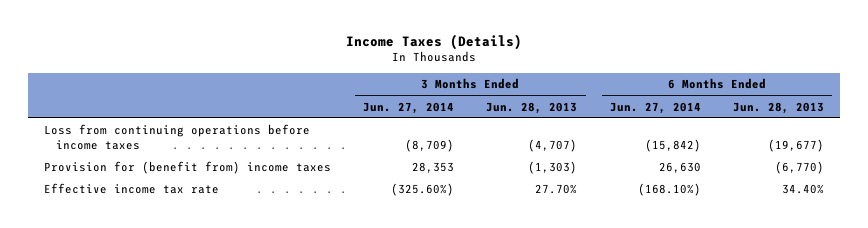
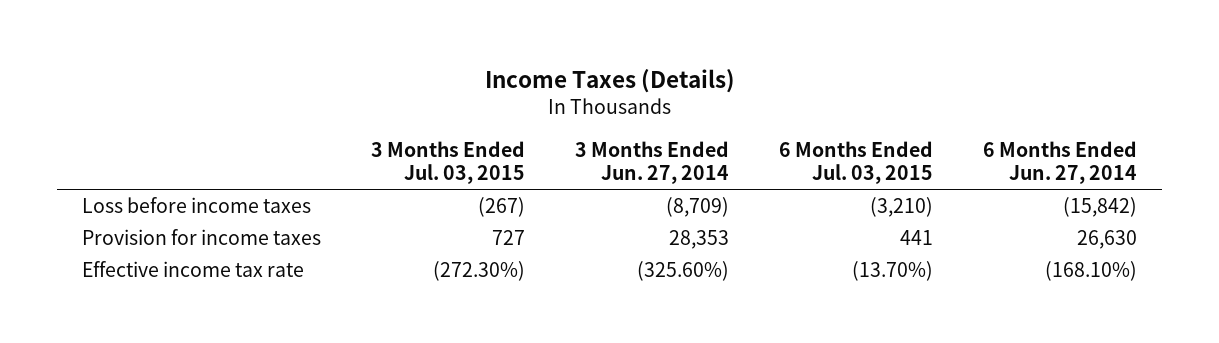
[486,101,578,114] Jun. 28, 2013 -> none
[733,101,825,114] Jun. 28, 2013 -> none
none -> [371,140,526,185] 3 Months Ended Jul. 03, 2015
none -> [779,140,934,185] 6 Months Ended Jul. 03, 2015
[43,124,310,150] Loss from continuing operations before income taxes -> [82,197,312,214] Loss before income taxes
[43,161,331,175] Provision for (benefit from) income taxes -> [82,229,322,246] Provision for income taxes

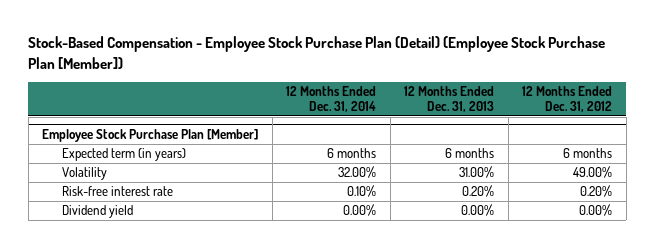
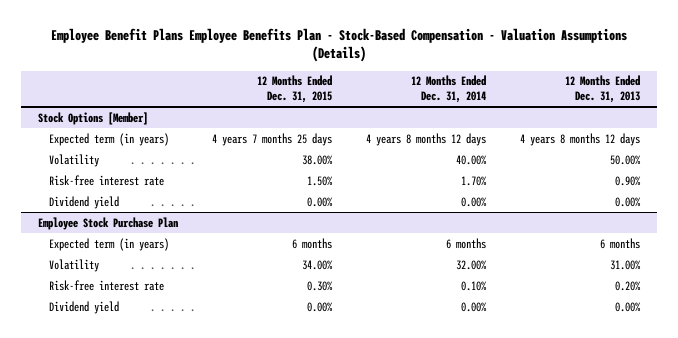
[28,36,606,69] Stock-Based Compensation - Employee Stock Purchase Plan (Detail) (Employee Stock Purchase Plan [Member]) -> [50,27,627,63] Employee Benefit Plans Employee Benefits Plan - Stock-Based Compensation - Valuation Assumptions (Details)
[522,85,613,113] 12 Months Ended Dec. 31, 2012 -> none
none -> [256,75,332,104] 12 Months Ended Dec. 31, 2015
none -> [38,111,149,125] Stock Options [Member]
none -> [49,132,170,146] Expected term (in years)
none -> [49,153,100,167] Volatility
none -> [49,174,165,186] Risk-free interest rate
none -> [49,195,120,209] Dividend yield
[42,128,259,142] Employee Stock Purchase Plan [Member] -> [38,216,179,230] Employee Stock Purchase Plan

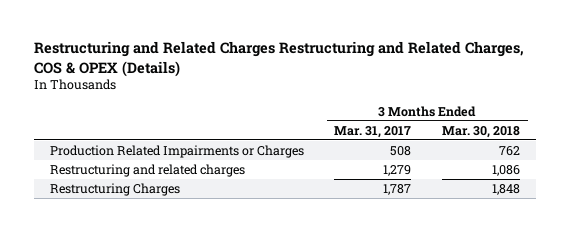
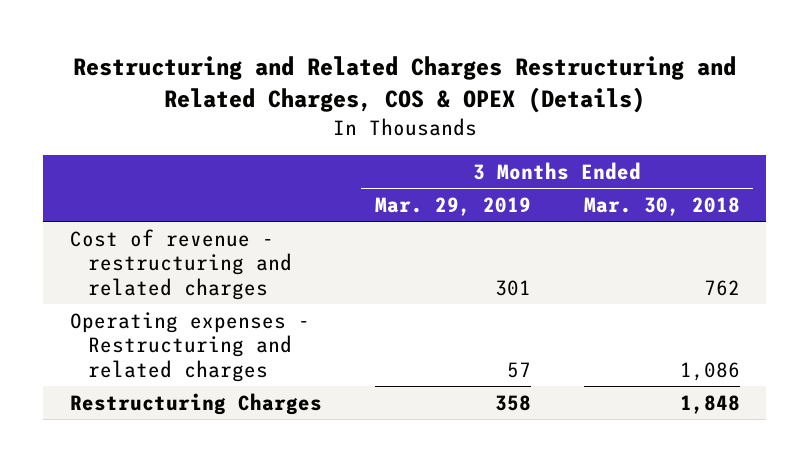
[334,125,412,138] Mar. 31, 2017 -> none
none -> [374,197,531,217] Mar. 29, 2019
[49,144,304,158] Production Related Impairments or Charges -> [69,228,293,300] Cost of revenue - restructuring and related charges
[49,163,245,177] Restructuring and related charges -> [69,311,310,382] Operating expenses - Restructuring and related charges

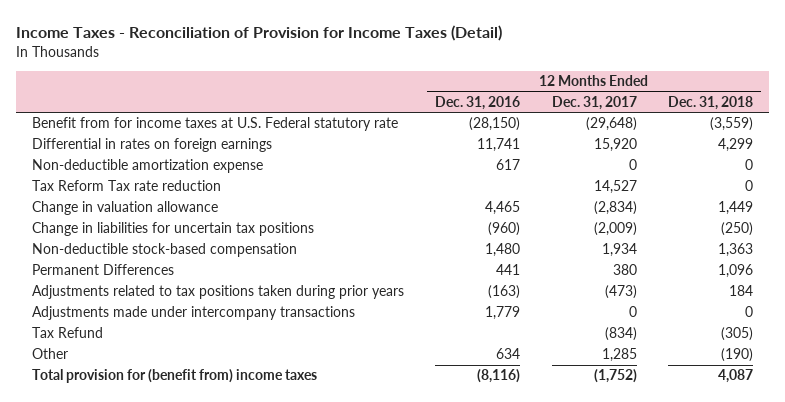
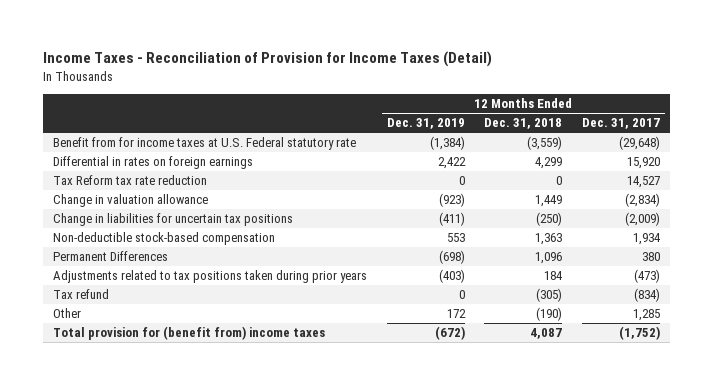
[435,95,521,110] Dec. 31, 2016 -> none
none -> [386,118,465,130] Dec. 31, 2019
[31,159,263,174] Non-deductible amortization expense -> none
[31,180,221,192] Tax Reform Tax rate reduction -> [52,175,207,186] Tax Reform tax rate reduction
[31,306,355,321] Adjustments made under intercompany transactions -> none
[31,327,103,339] Tax Refund -> [52,289,109,300] Tax refund

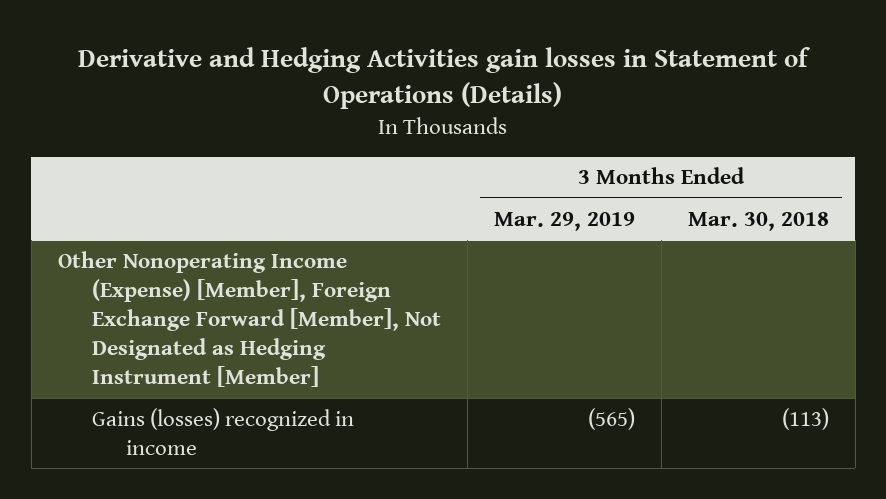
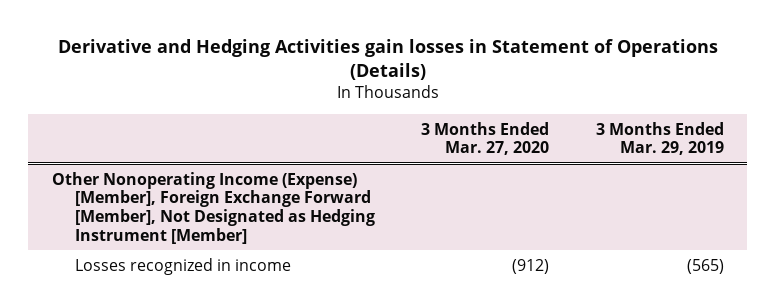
[687,211,829,231] Mar. 30, 2018 -> none
none -> [421,121,550,156] 3 Months Ended Mar. 27, 2020
[91,407,354,455] Gains (losses) recognized in income -> [74,257,291,275] Losses recognized in income

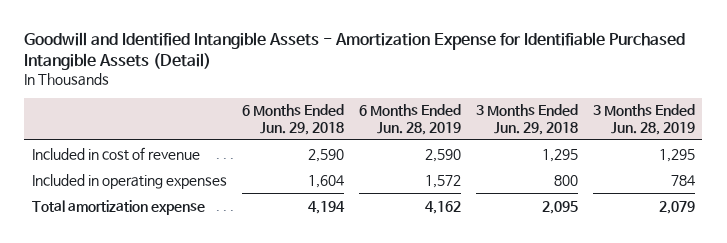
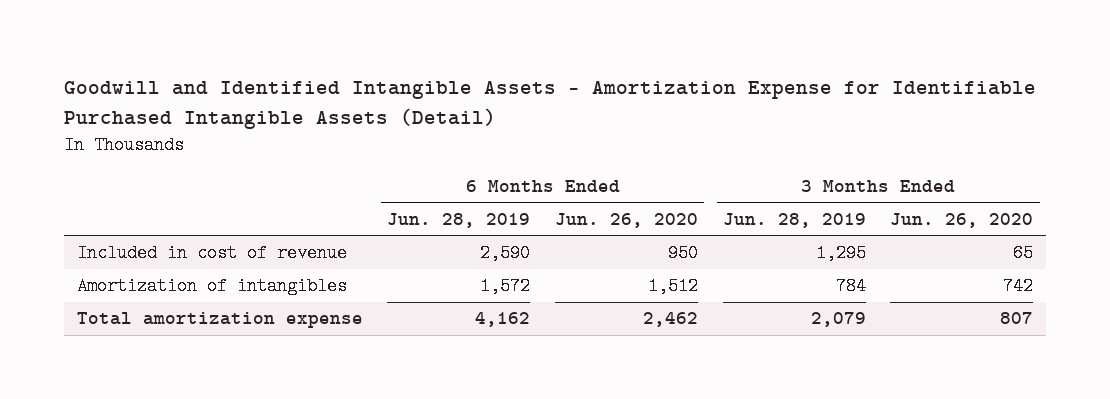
[241,104,344,135] 6 Months Ended Jun. 29, 2018 -> none
[475,104,578,135] 3 Months Ended Jun. 29, 2018 -> none
none -> [555,212,699,228] Jun. 26, 2020
none -> [890,212,1034,228] Jun. 26, 2020
[31,173,227,189] Included in operating expenses -> [76,277,347,296] Amortization of intangibles

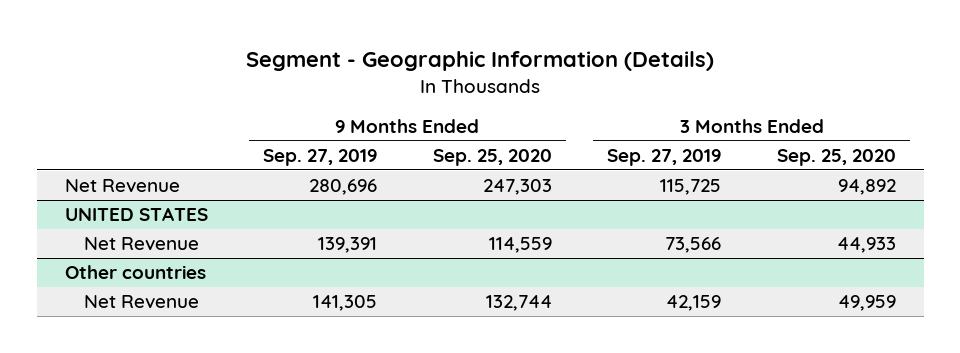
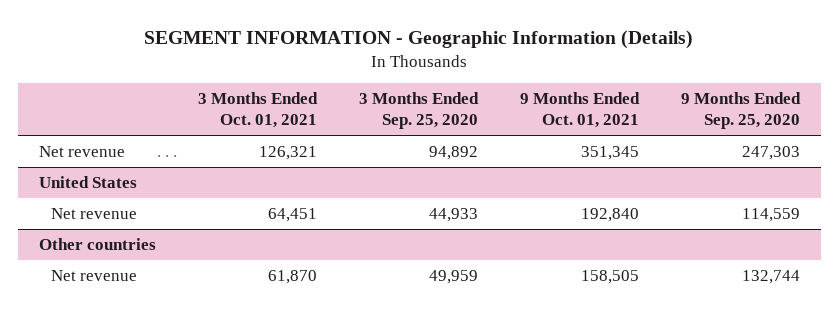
[246,50,715,71] Segment - Geographic Information (Details) -> [144,29,694,49] SEGMENT INFORMATION - Geographic Information (Details)
[263,149,378,167] Sep. 27, 2019 -> none
[607,149,722,167] Sep. 27, 2019 -> none
none -> [197,92,318,129] 3 Months Ended Oct. 01, 2021
none -> [519,92,640,129] 9 Months Ended Oct. 01, 2021
[64,179,180,194] Net Revenue -> [38,146,125,158] Net revenue
[64,207,208,222] UNITED STATES -> [38,176,137,189] United States
[84,237,200,252] Net Revenue -> [51,208,138,220] Net revenue
[84,295,200,310] Net Revenue -> [51,270,138,282] Net revenue

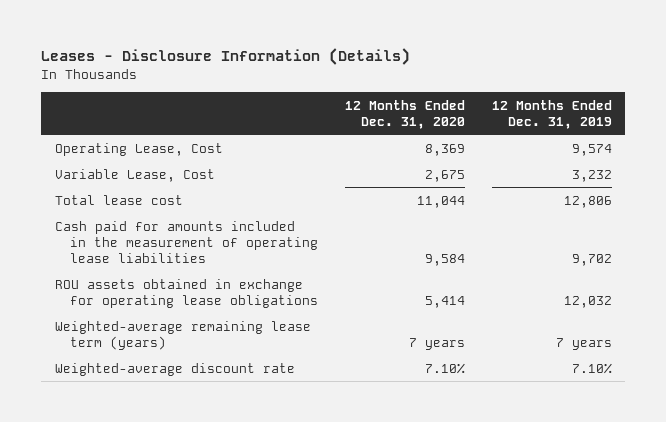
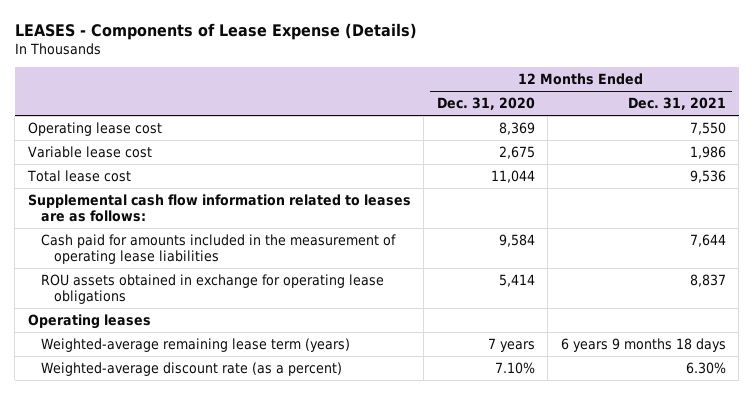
[41,48,411,66] Leases - Disclosure Information (Details) -> [14,22,417,40] LEASES - Components of Lease Expense (Details)
[491,99,612,129] 12 Months Ended Dec. 31, 2019 -> none
none -> [627,96,726,110] Dec. 31, 2021
[54,142,223,156] Operating Lease, Cost -> [27,121,162,136] Operating lease cost
[54,168,215,182] Variable Lease, Cost -> [27,145,152,158] Variable lease cost
none -> [27,193,411,223] Supplemental cash flow information related to leases are as follows:
none -> [27,313,151,329] Operating leases
[54,362,295,376] Weighted-average discount rate -> [40,361,342,376] Weighted-average discount rate (as a percent)

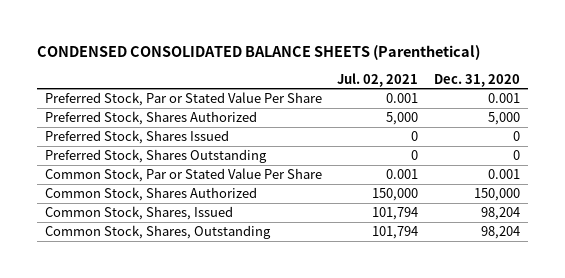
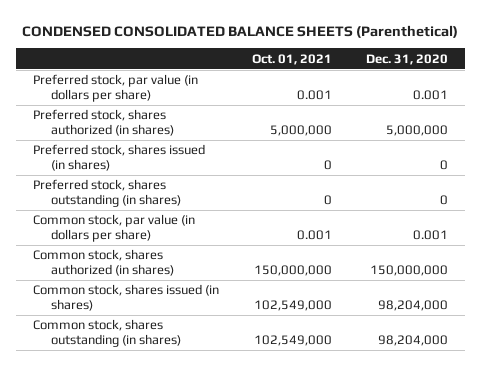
[337,72,419,87] Jul. 02, 2021 -> none
none -> [252,53,333,65] Oct. 01, 2021
[44,92,322,107] Preferred Stock, Par or Stated Value Per Share -> [32,74,198,103] Preferred stock, par value (in dollars per share)
[44,111,257,126] Preferred Stock, Shares Authorized -> [32,109,174,137] Preferred stock, shares authorized (in shares)
[488,112,521,126] 5,000 -> [386,125,449,137] 5,000,000
[44,130,229,145] Preferred Stock, Shares Issued -> [32,144,205,172] Preferred stock, shares issued (in shares)
[44,149,267,164] Preferred Stock, Shares Outstanding -> [32,179,181,208] Preferred stock, shares outstanding (in shares)
[44,168,322,183] Common Stock, Par or Stated Value Per Share -> [32,214,195,243] Common stock, par value (in dollars per share)
[44,187,257,202] Common Stock, Shares Authorized -> [32,249,174,277] Common stock, shares authorized (in shares)
[474,188,521,202] 150,000 -> [370,265,449,277] 150,000,000
[44,206,233,221] Common Stock, Shares, Issued -> [32,284,219,312] Common stock, shares issued (in shares)
[481,207,521,221] 98,204 -> [378,300,449,312] 98,204,000
[44,225,271,240] Common Stock, Shares, Outstanding -> [32,319,181,348] Common stock, shares outstanding (in shares)
[481,226,521,240] 98,204 -> [378,335,449,347] 98,204,000

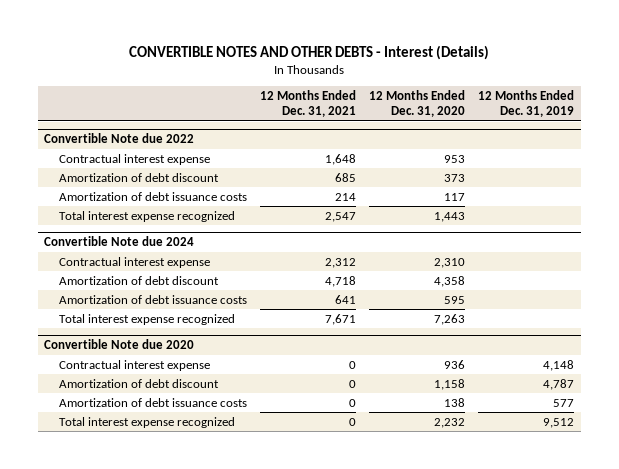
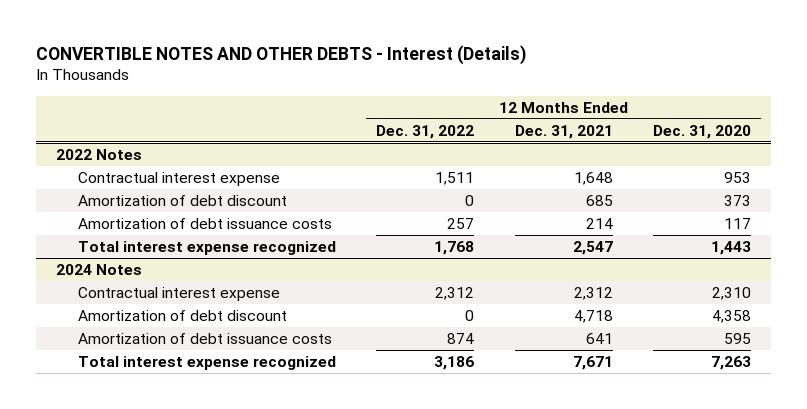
[478,89,575,118] 12 Months Ended Dec. 31, 2019 -> none
none -> [376,124,475,139] Dec. 31, 2022
[44,133,195,144] Convertible Note due 2022 -> [55,148,142,160] 2022 Notes
[44,236,195,247] Convertible Note due 2024 -> [55,263,142,275] 2024 Notes
[44,339,195,350] Convertible Note due 2020 -> none
[59,359,211,371] Contractual interest expense -> none
[59,378,220,388] Amortization of debt discount -> none
[59,397,248,407] Amortization of debt issuance costs -> none
[59,416,236,428] Total interest expense recognized -> none

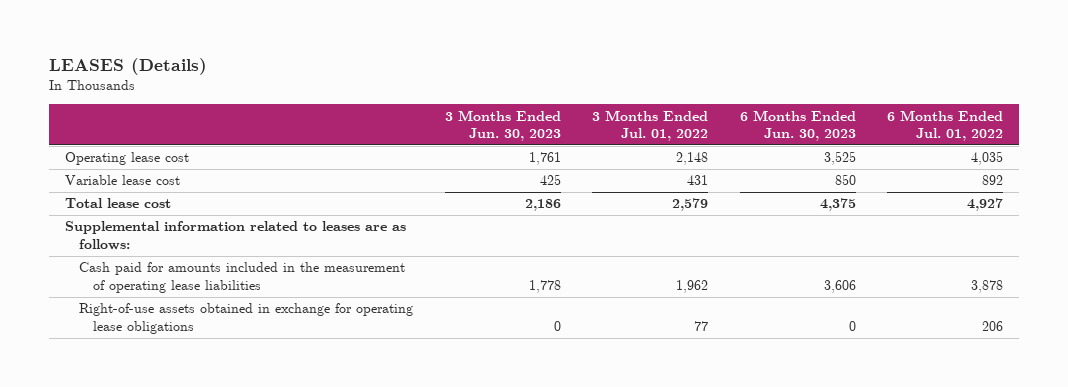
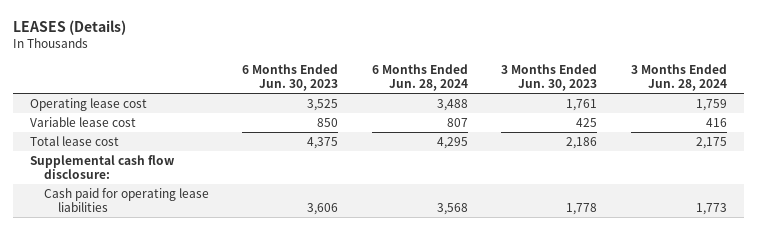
[592,109,709,142] 3 Months Ended Jul. 01, 2022 -> none
[887,109,1004,142] 6 Months Ended Jul. 01, 2022 -> none
none -> [371,64,468,92] 6 Months Ended Jun. 28, 2024
none -> [630,64,727,92] 3 Months Ended Jun. 28, 2024
[79,303,414,335] Right-of-use assets obtained in exchange for operating lease obligations -> none
[64,221,406,251] Supplemental information related to leases are as follows: -> [30,154,175,179] Supplemental cash flow disclosure:
[79,262,406,294] Cash paid for amounts included in the measurement of operating lease liabilities -> [43,187,209,212] Cash paid for operating lease liabilities

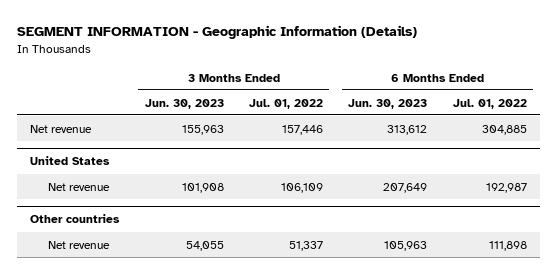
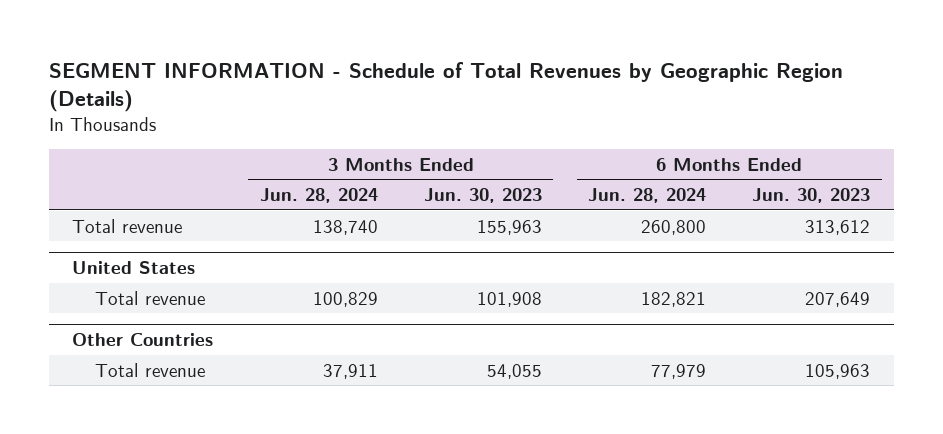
[17,25,418,40] SEGMENT INFORMATION - Geographic Information (Details) -> [49,61,844,113] SEGMENT INFORMATION - Schedule of Total Revenues by Geographic Region (Details)
[248,98,323,109] Jul. 01, 2022 -> none
[452,98,527,109] Jul. 01, 2022 -> none
none -> [259,188,378,204] Jun. 28, 2024
none -> [588,188,707,204] Jun. 28, 2024
[30,124,93,133] Net revenue -> [72,218,183,233] Total revenue
[47,182,110,191] Net revenue -> [95,290,206,305] Total revenue
[30,214,121,224] Other countries -> [72,332,214,346] Other Countries
[47,240,110,249] Net revenue -> [95,362,206,377] Total revenue

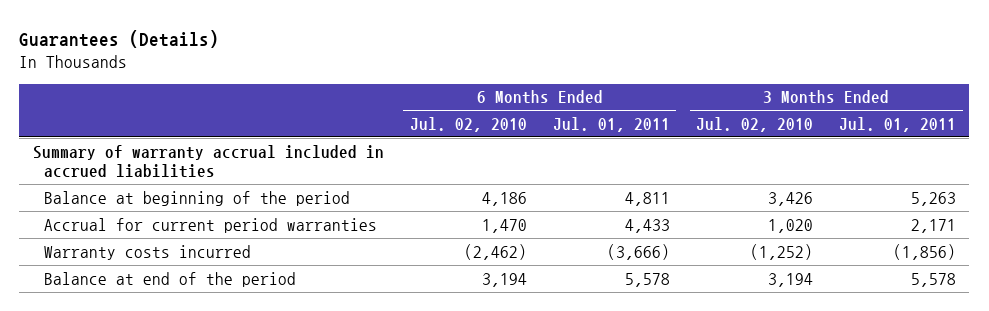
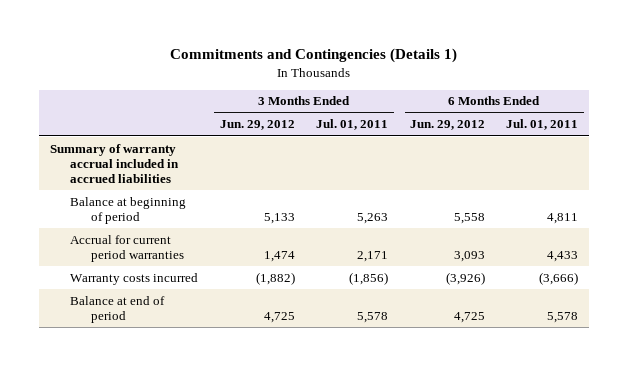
[19,29,220,48] Guarantees (Details) -> [170,48,458,64] Commitments and Contingencies (Details 1)
[409,116,527,132] Jul. 02, 2010 -> none
[696,116,814,132] Jul. 02, 2010 -> none
none -> [219,120,295,131] Jun. 29, 2012
none -> [409,120,485,131] Jun. 29, 2012
[44,190,351,206] Balance at beginning of the period -> [70,196,187,224] Balance at beginning of period
[44,271,297,287] Balance at end of the period -> [70,295,166,323] Balance at end of period

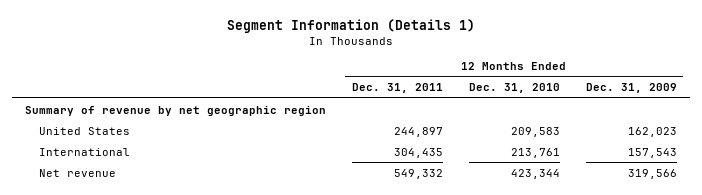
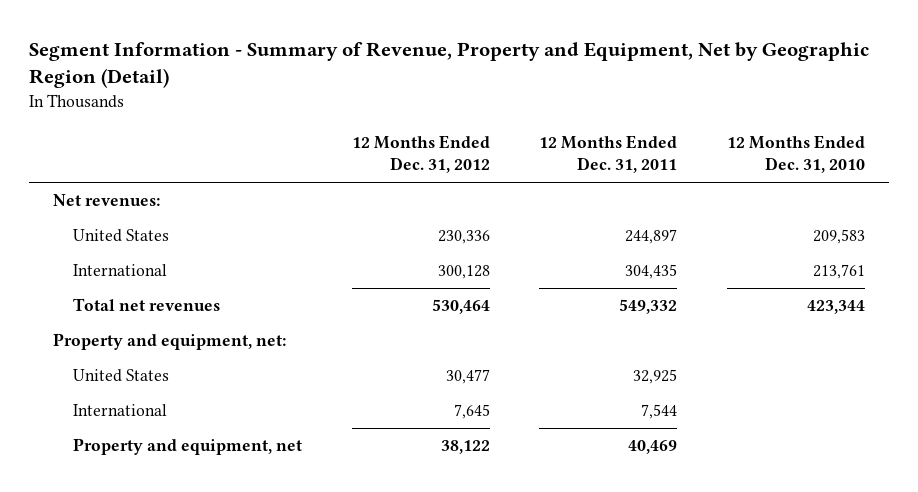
[226,18,475,33] Segment Information (Details 1) -> [28,41,869,89] Segment Information - Summary of Revenue, Property and Equipment, Net by Geographic Region (Detail)
[585,83,677,94] Dec. 31, 2009 -> none
none -> [351,135,490,174] 12 Months Ended Dec. 31, 2012
[25,105,327,116] Summary of revenue by net geographic region -> [53,194,161,207] Net revenues:
[39,168,117,177] Net revenue -> [73,298,221,312] Total net revenues
none -> [53,333,287,351] Property and equipment, net:
none -> [73,369,170,383] United States
none -> [73,404,168,417] International
none -> [73,438,303,456] Property and equipment, net

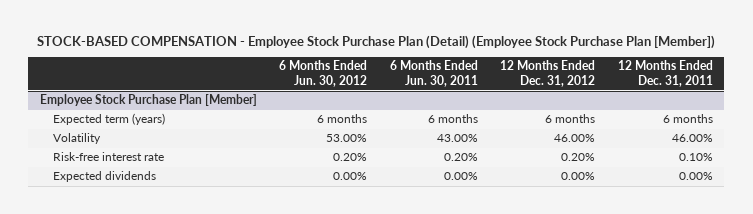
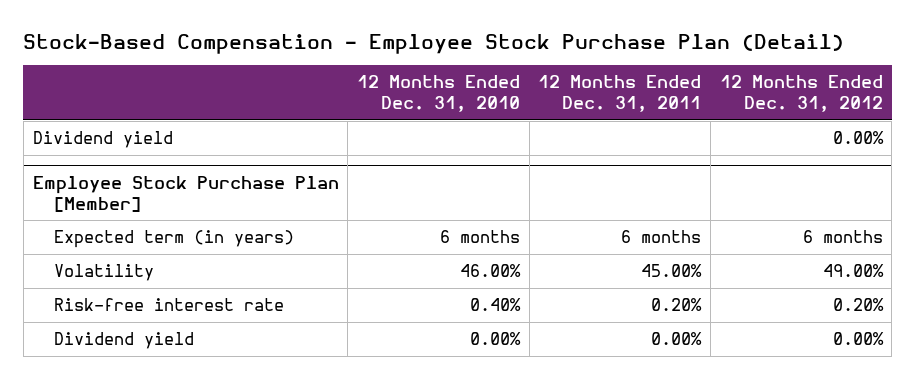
[37,34,716,49] STOCK-BASED COMPENSATION - Employee Stock Purchase Plan (Detail) (Employee Stock Purchase Plan [Member]) -> [23,33,845,54] Stock-Based Compensation - Employee Stock Purchase Plan (Detail)
[279,60,368,87] 6 Months Ended Jun. 30, 2012 -> none
[389,60,478,87] 6 Months Ended Jun. 30, 2011 -> none
none -> [356,75,520,113] 12 Months Ended Dec. 31, 2010
none -> [32,131,173,149] Dividend yield
[53,113,166,126] Expected term (years) -> [53,230,294,249] Expected term (in years)
[554,134,596,143] 46.00% -> [822,264,884,278] 49.00%
[672,134,714,143] 46.00% -> [641,264,703,278] 45.00%
[679,153,714,162] 0.10% -> [651,298,703,312] 0.20%
[53,171,157,183] Expected dividends -> [53,332,194,350] Dividend yield

